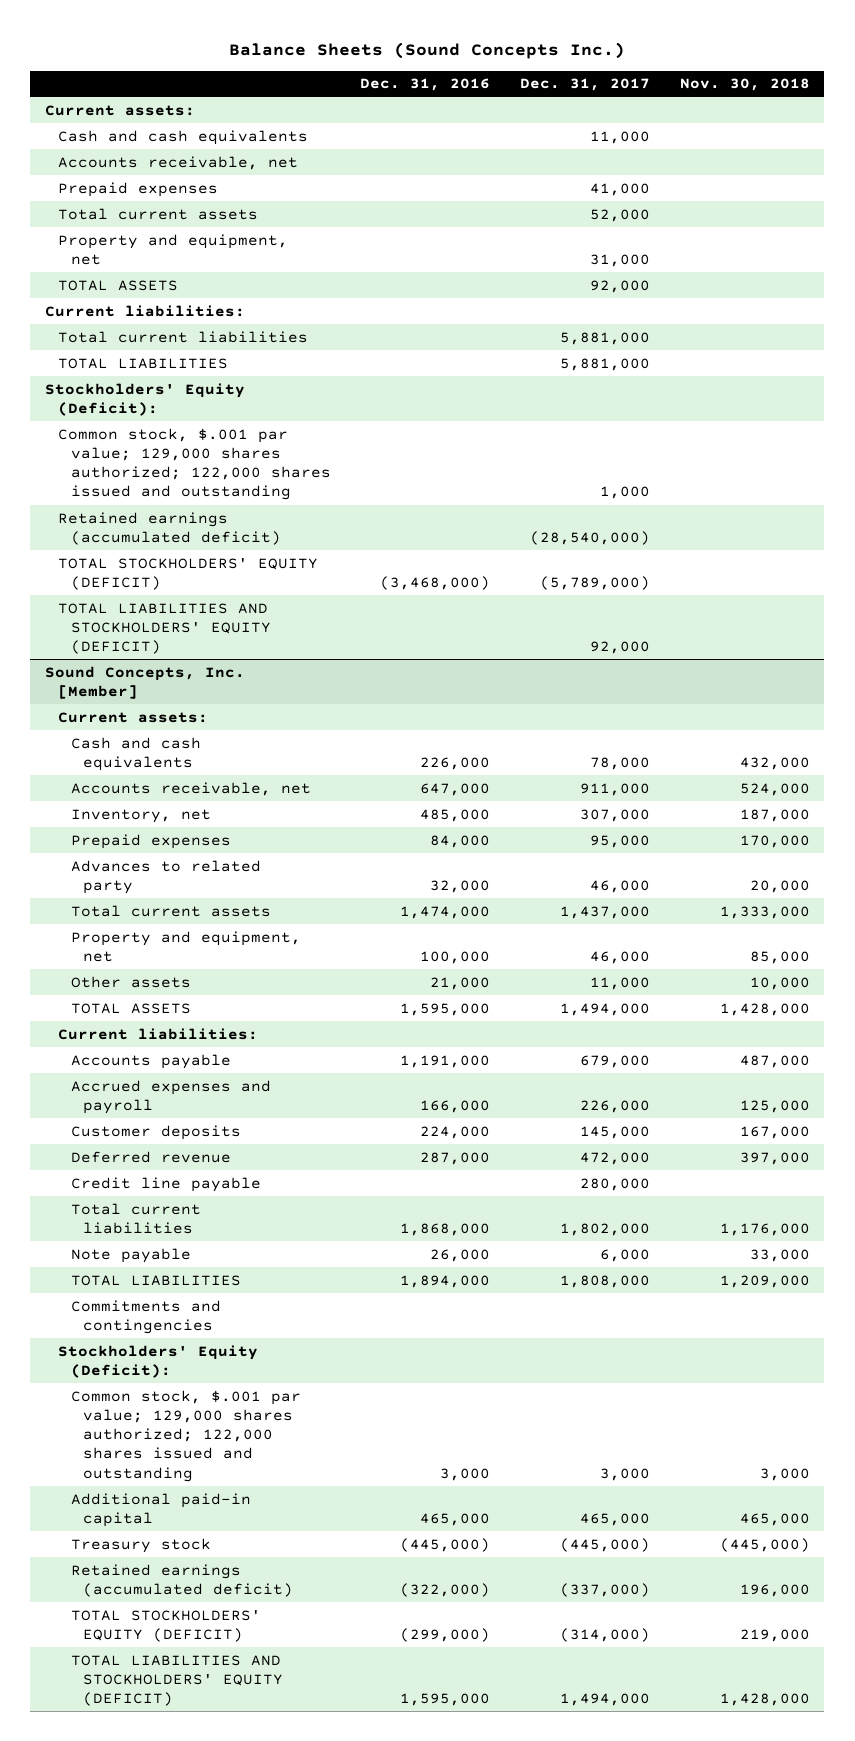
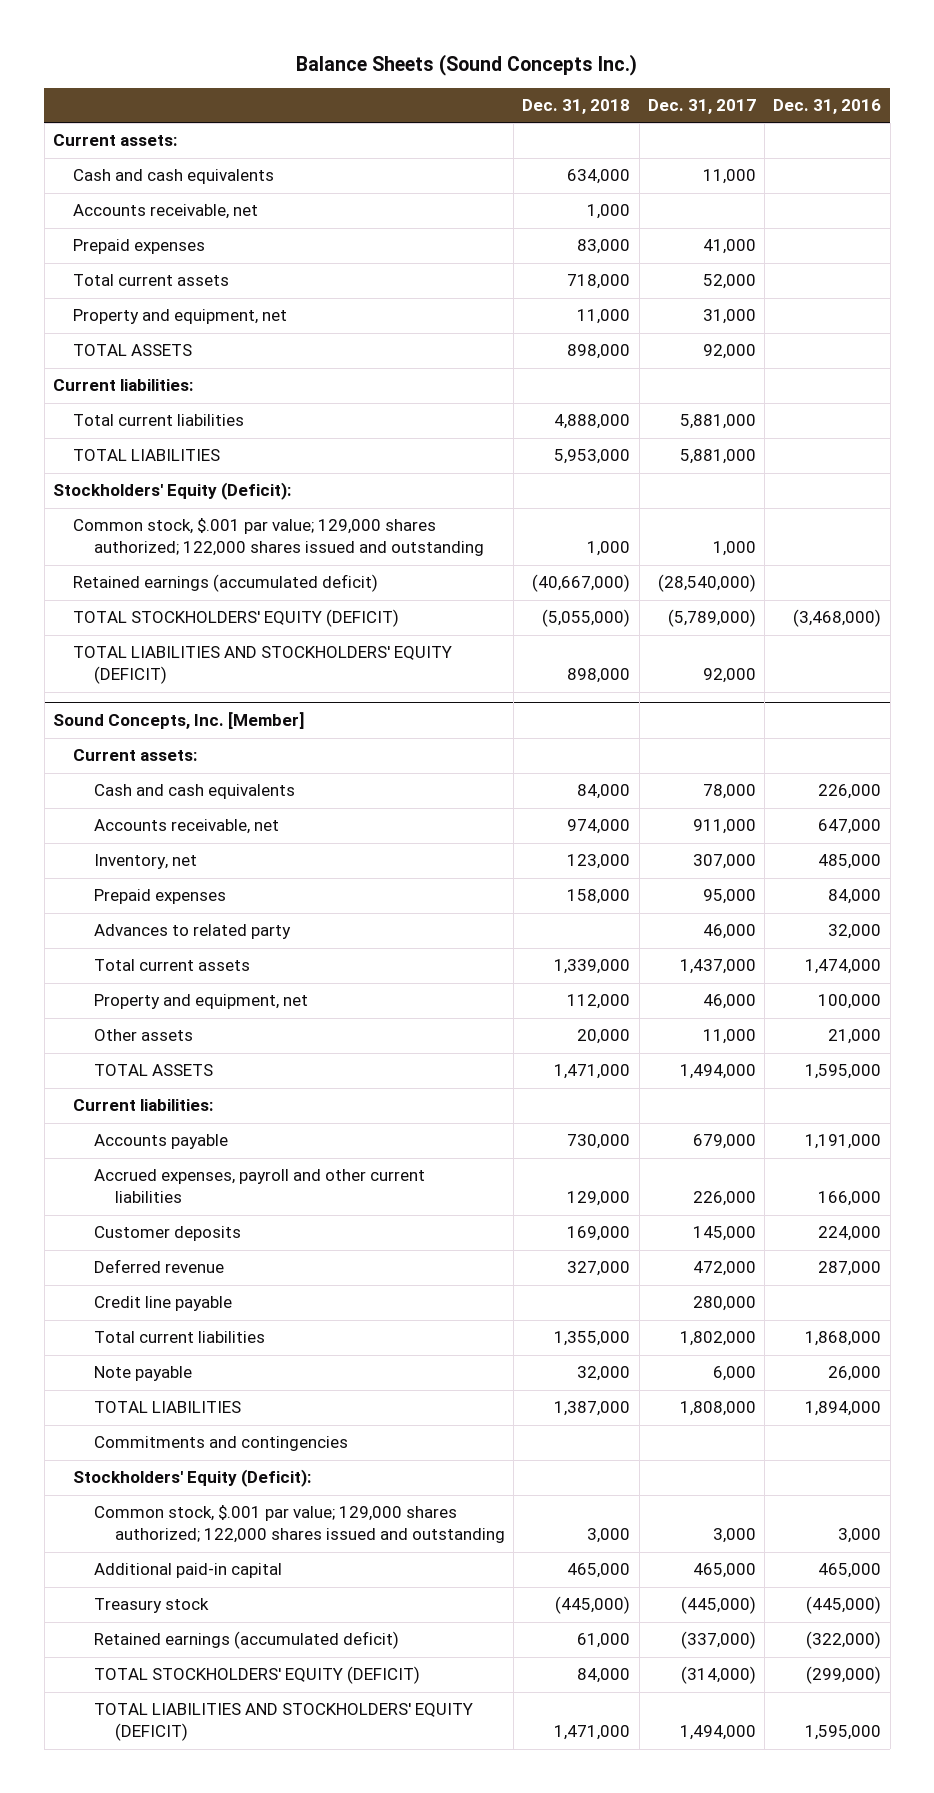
[679,78,810,92] Nov. 30, 2018 -> none
none -> [522,98,631,114] Dec. 31, 2018
[70,1079,271,1114] Accrued expenses and payroll -> [94,1169,426,1204] Accrued expenses, payroll and other current liabilities

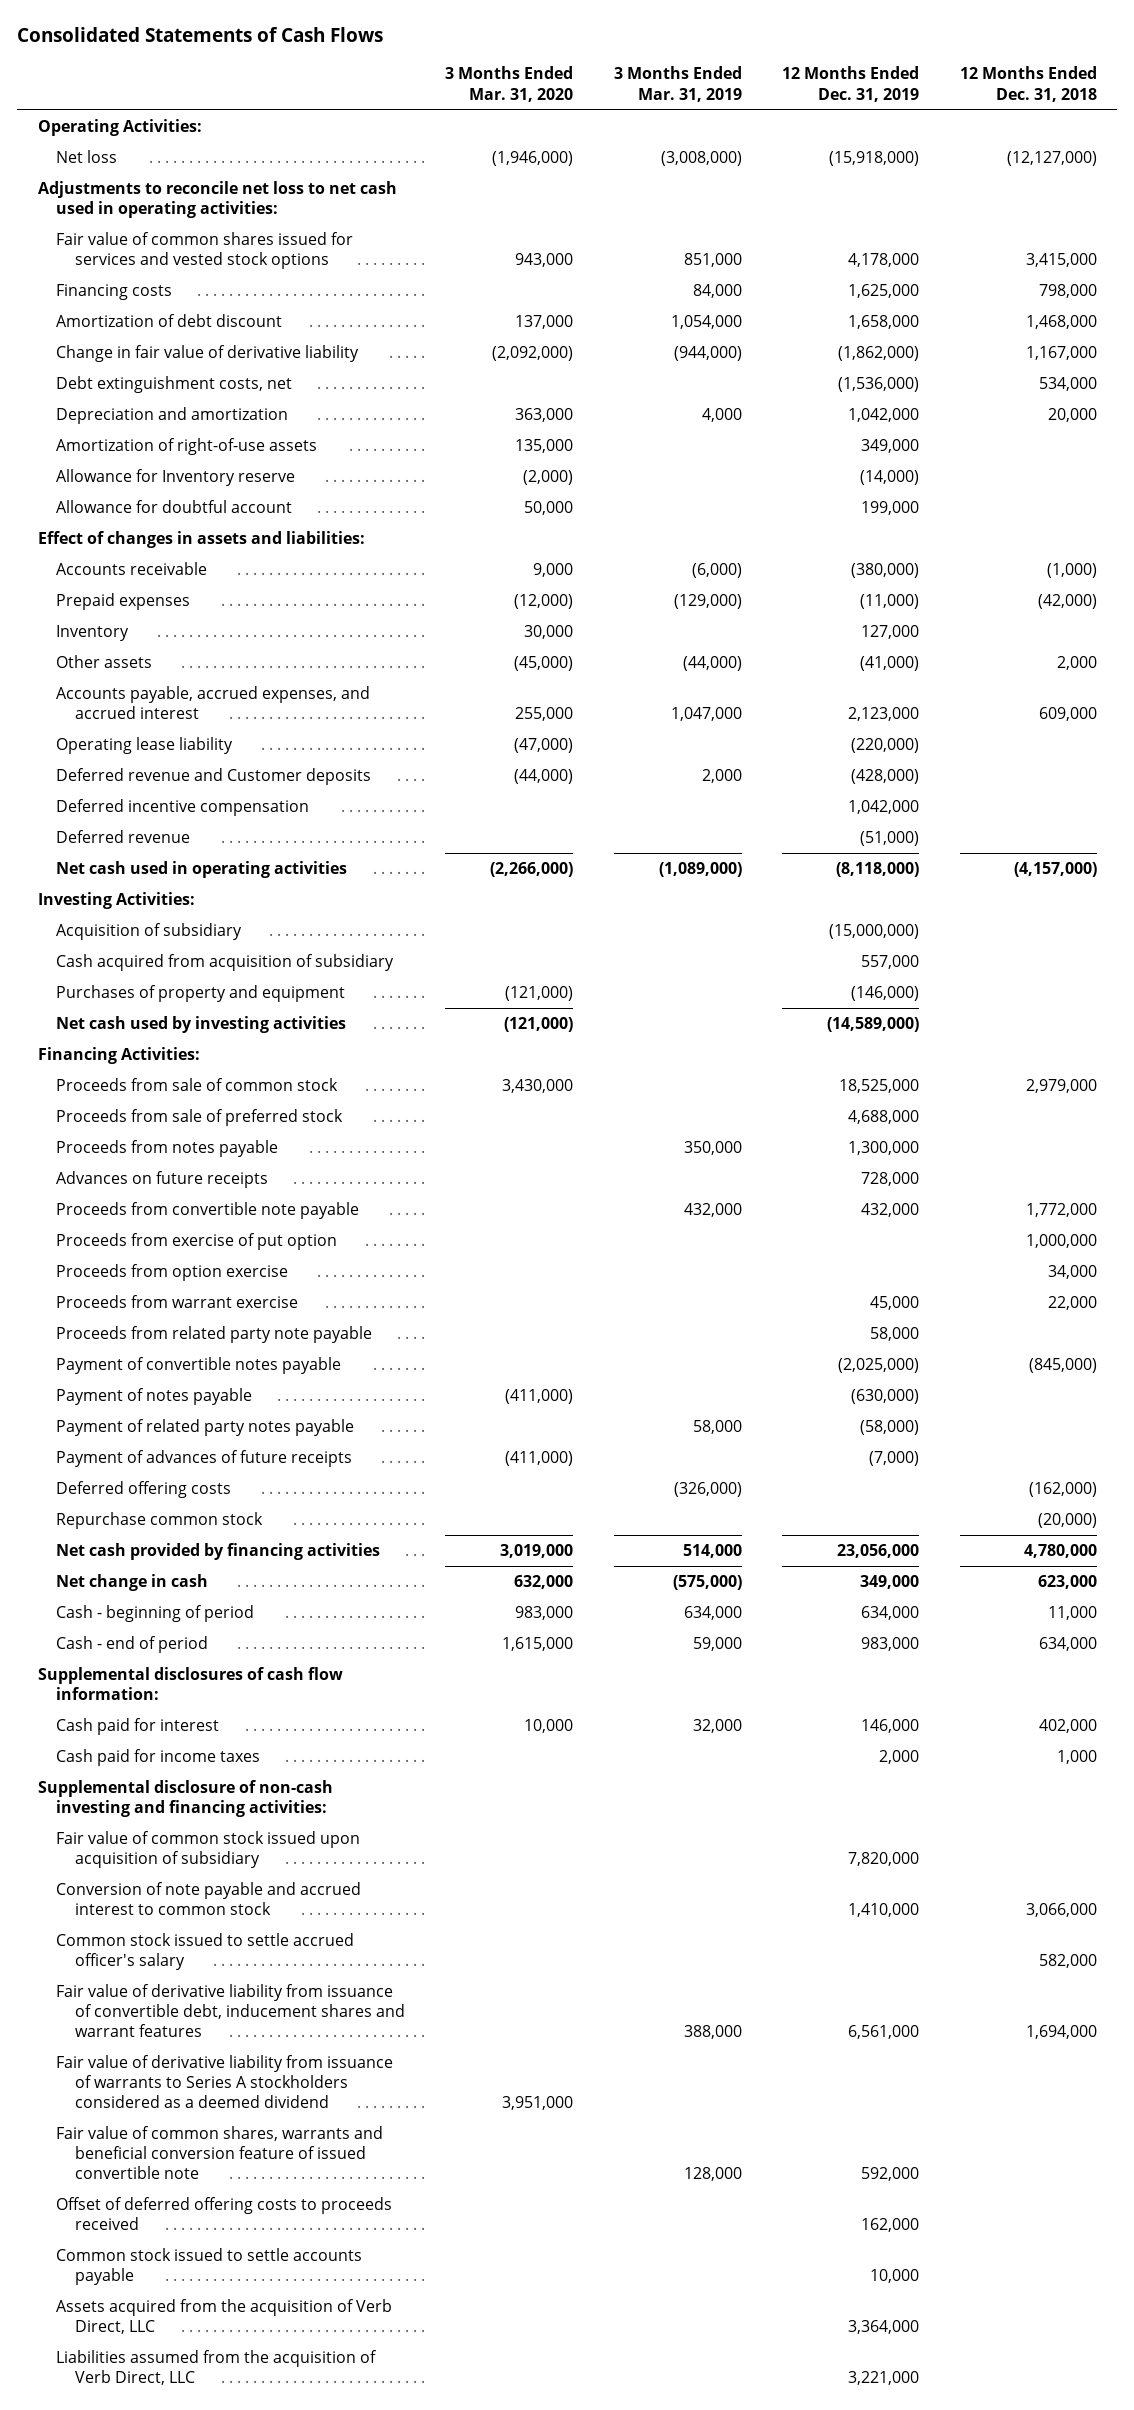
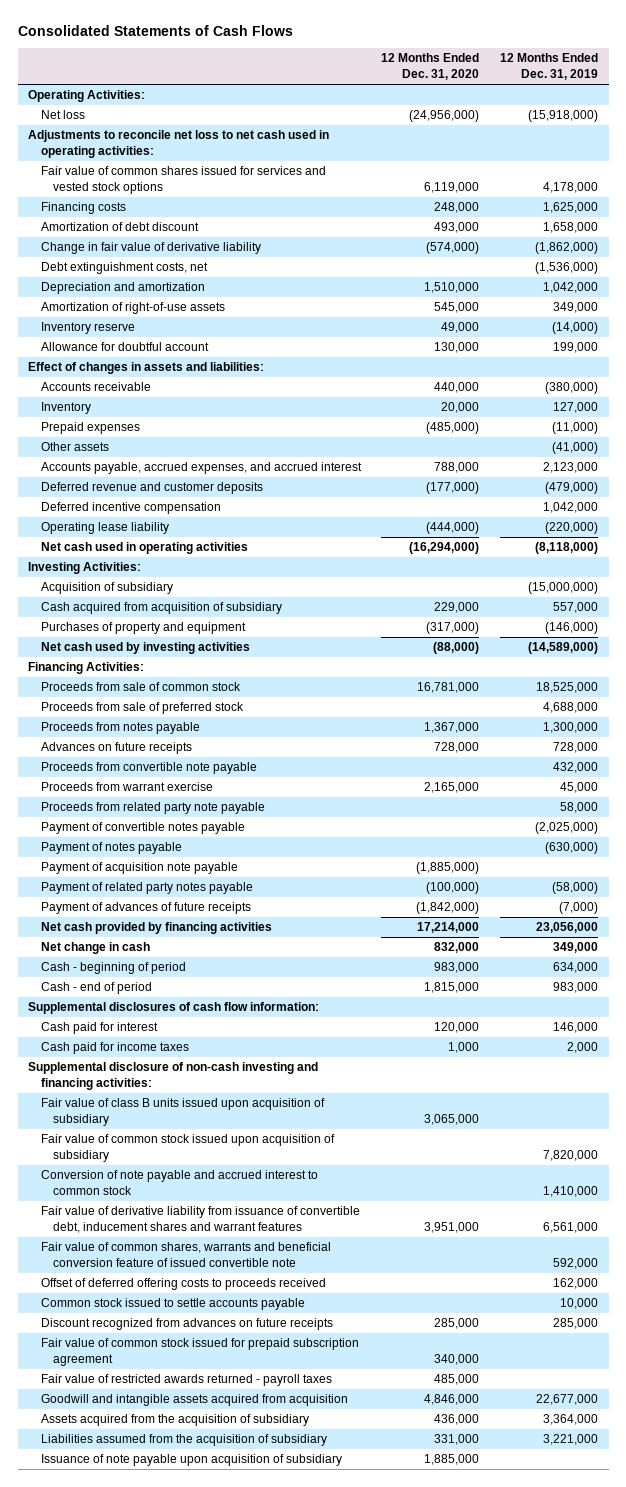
[445,66,574,102] 3 Months Ended Mar. 31, 2020 -> none
[613,66,742,102] 3 Months Ended Mar. 31, 2019 -> none
[959,66,1097,102] 12 Months Ended Dec. 31, 2018 -> none
none -> [381,53,480,80] 12 Months Ended Dec. 31, 2020
[56,469,296,487] Allowance for Inventory reserve -> [40,322,135,335] Inventory reserve
[56,593,191,611] Prepaid expenses -> [40,422,140,435] Prepaid expenses
[56,768,372,786] Deferred revenue and Customer deposits -> [40,482,263,495] Deferred revenue and customer deposits
[851,769,920,785] (428,000) -> [545,482,599,495] (479,000)
[56,830,191,844] Deferred revenue -> none
[56,737,234,755] Operating lease liability -> [40,522,169,535] Operating lease liability
[56,1233,338,1251] Proceeds from exercise of put option -> none
[56,1264,289,1282] Proceeds from option exercise -> none
none -> [40,862,238,875] Payment of acquisition note payable
[56,1481,232,1499] Deferred offering costs -> none
[56,1512,264,1530] Repurchase common stock -> none
none -> [40,1098,325,1126] Fair value of class B units issued upon acquisition of subsidiary
[56,1933,355,1971] Common stock issued to settle accrued officer's salary -> none
[56,2055,394,2109] Fair value of derivative liability from issuance of warrants to Series A stockholders considered as a deemed dividend -> none
none -> [40,1318,333,1331] Discount recognized from advances on future receipts
none -> [40,1338,359,1366] Fair value of common stock issued for prepaid subscription agreement
none -> [40,1374,332,1387] Fair value of restricted awards returned - payroll taxes
none -> [40,1394,348,1407] Goodwill and intangible assets acquired from acquisition
[56,2299,393,2335] Assets acquired from the acquisition of Verb Direct, LLC -> [40,1414,309,1427] Assets acquired from the acquisition of subsidiary
[56,2350,378,2386] Liabilities assumed from the acquisition of Verb Direct, LLC -> [40,1434,327,1447] Liabilities assumed from the acquisition of subsidiary
none -> [40,1454,342,1467] Issuance of note payable upon acquisition of subsidiary

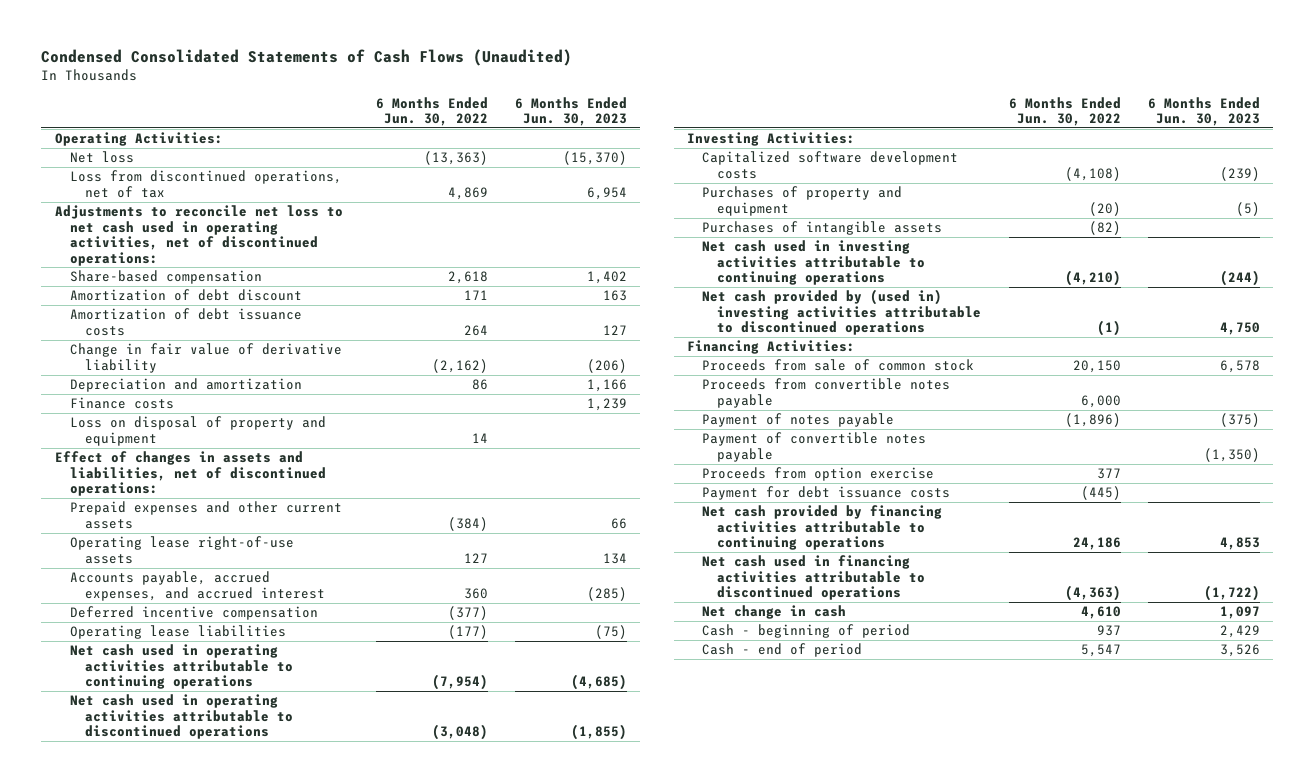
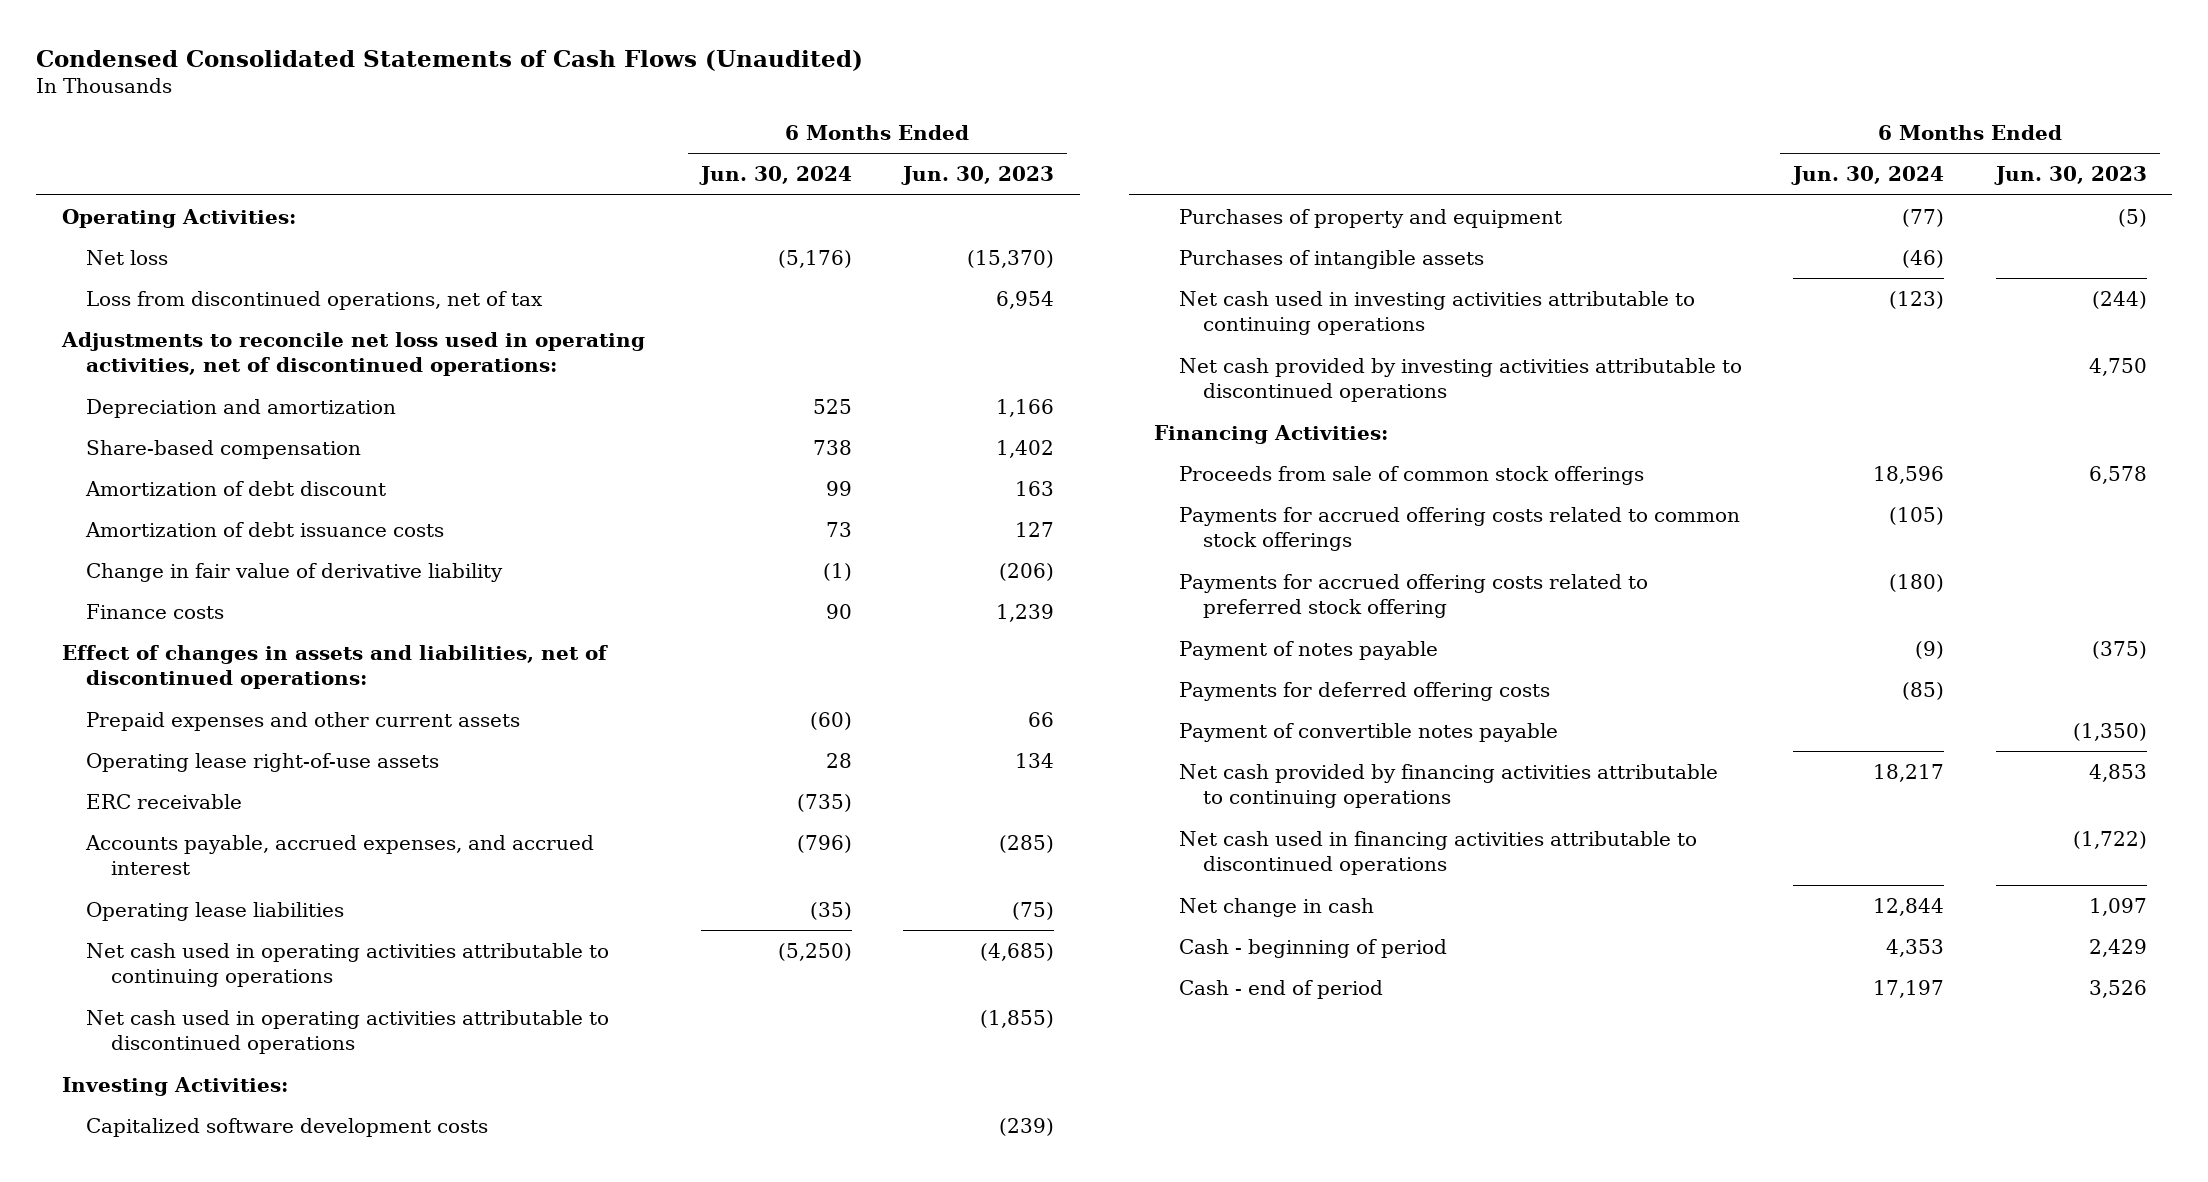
[375,96,488,127] 6 Months Ended Jun. 30, 2022 -> none
none -> [698,166,852,186] Jun. 30, 2024
[54,205,343,266] Adjustments to reconcile net loss to net cash used in operating activities, net of discontinued operations: -> [60,331,645,377] Adjustments to reconcile net loss used in operating activities, net of discontinued operations:
[69,378,302,393] Depreciation and amortization -> [86,398,397,418] Depreciation and amortization
[69,416,326,446] Loss on disposal of property and equipment -> none
none -> [86,793,243,809] ERC receivable
[69,606,318,621] Deferred incentive compensation -> none
[702,289,982,336] Net cash provided by (used in) investing activities attributable to discontinued operations -> [1178,357,1742,403] Net cash provided by investing activities attributable to discontinued operations
[702,378,951,408] Proceeds from convertible notes payable -> none
[702,359,975,372] Proceeds from sale of common stock -> [1178,465,1644,485] Proceeds from sale of common stock offerings
none -> [1178,506,1740,552] Payments for accrued offering costs related to common stock offerings
none -> [1178,573,1648,619] Payments for accrued offering costs related to preferred stock offering
none -> [1178,681,1550,701] Payments for deferred offering costs
[702,467,935,482] Proceeds from option exercise -> none
[702,486,951,501] Payment for debt issuance costs -> none

